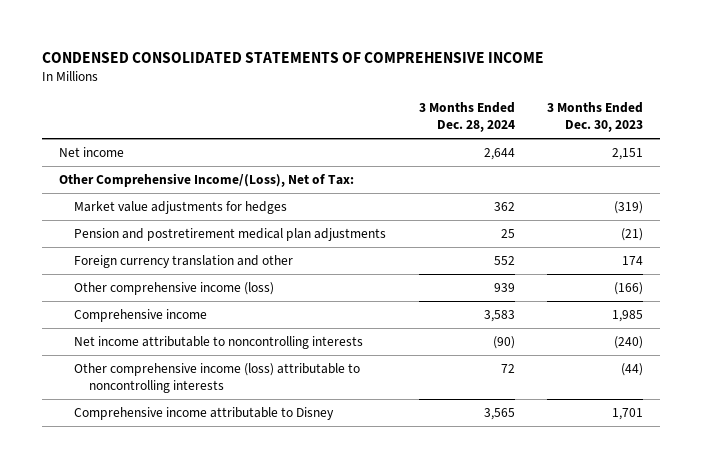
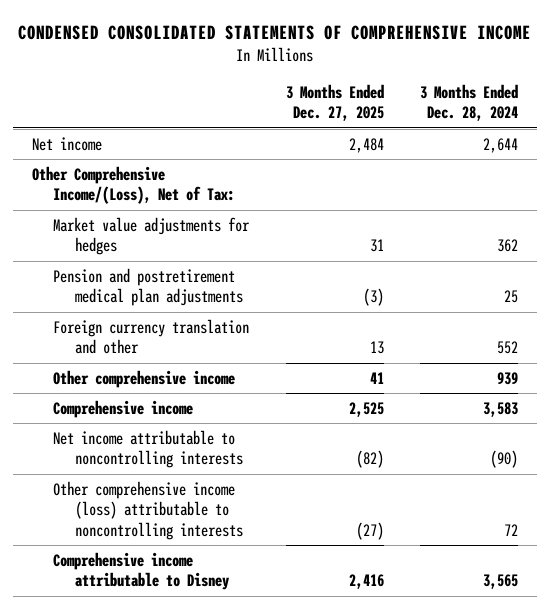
[547,102,644,133] 3 Months Ended Dec. 30, 2023 -> none
none -> [285,83,384,122] 3 Months Ended Dec. 27, 2025
[74,281,275,295] Other comprehensive income (loss) -> [53,369,236,388] Other comprehensive income

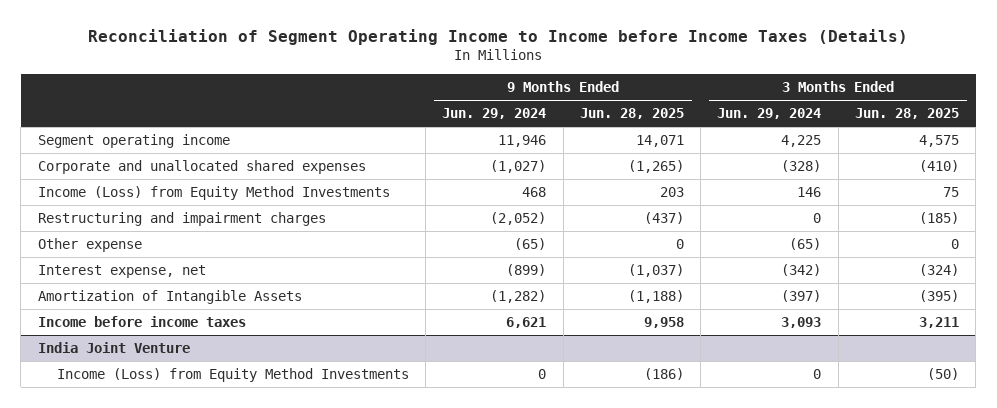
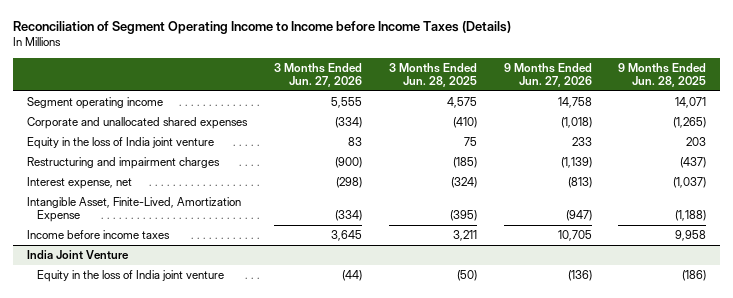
[442,108,547,120] Jun. 29, 2024 -> none
[717,108,822,120] Jun. 29, 2024 -> none
none -> [273,62,362,88] 3 Months Ended Jun. 27, 2026
none -> [503,62,592,88] 9 Months Ended Jun. 27, 2026
[37,186,390,201] Income (Loss) from Equity Method Investments -> [26,137,214,150] Equity in the loss of India joint venture
[37,238,142,253] Other expense -> none
[37,290,302,305] Amortization of Intangible Assets -> [26,197,241,223] Intangible Asset, Finite-Lived, Amortization Expense
[56,368,409,383] Income (Loss) from Equity Method Investments -> [36,270,224,283] Equity in the loss of India joint venture

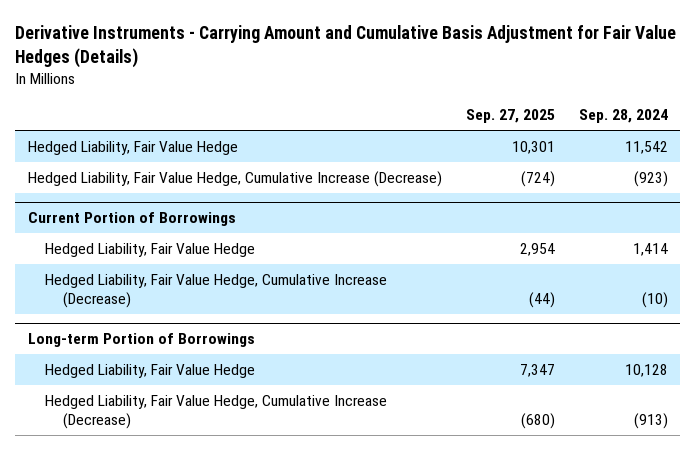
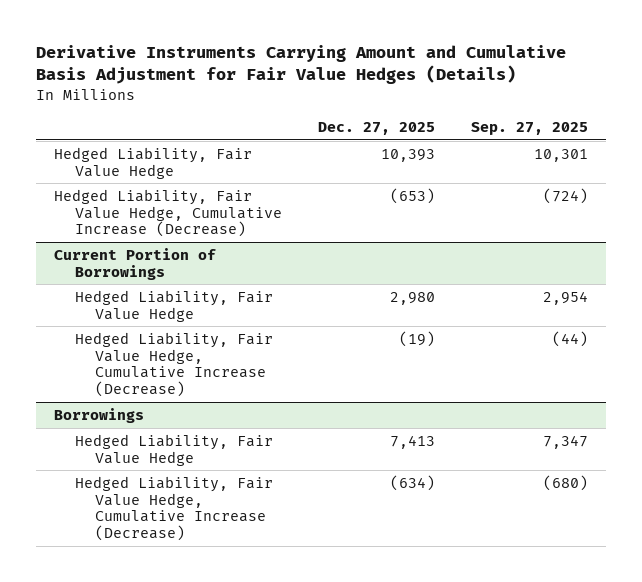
[15,25,677,69] Derivative Instruments - Carrying Amount and Cumulative Basis Adjustment for Fair Value Hedges (Details) -> [36,45,567,85] Derivative Instruments Carrying Amount and Cumulative Basis Adjustment for Fair Value Hedges (Details)
[578,109,668,124] Sep. 28, 2024 -> none
none -> [318,121,436,135] Dec. 27, 2025
[27,333,255,348] Long-term Portion of Borrowings -> [54,407,145,423] Borrowings

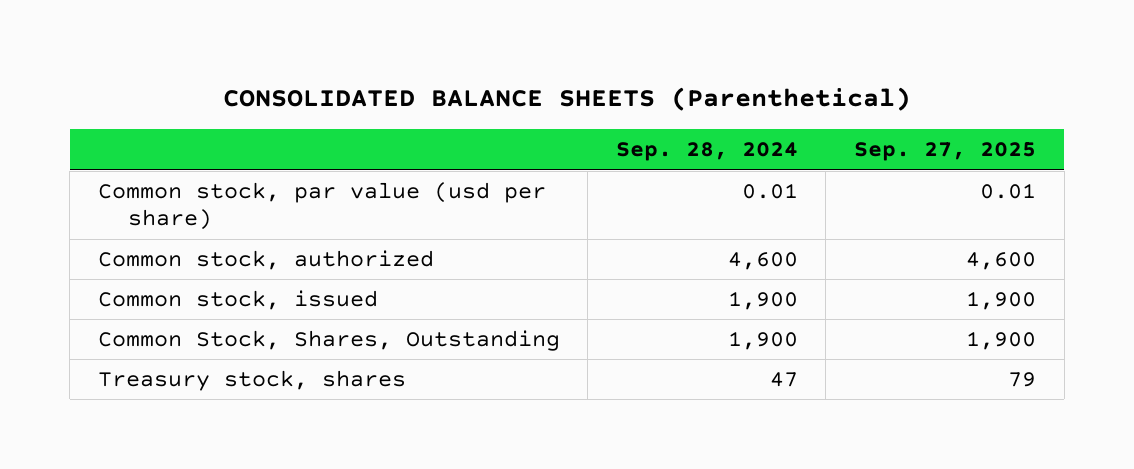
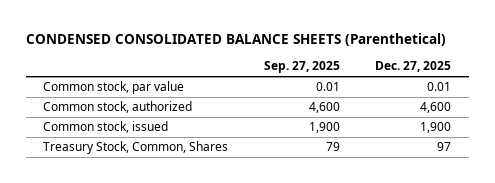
[222,86,911,111] CONSOLIDATED BALANCE SHEETS (Parenthetical) -> [25,33,446,47] CONDENSED CONSOLIDATED BALANCE SHEETS (Parenthetical)
[615,142,798,162] Sep. 28, 2024 -> none
none -> [375,61,452,73] Dec. 27, 2025
[97,182,546,231] Common stock, par value (usd per share) -> [43,81,185,95] Common stock, par value
[97,330,560,352] Common Stock, Shares, Outstanding -> none
[97,370,406,392] Treasury stock, shares -> [43,141,229,155] Treasury Stock, Common, Shares

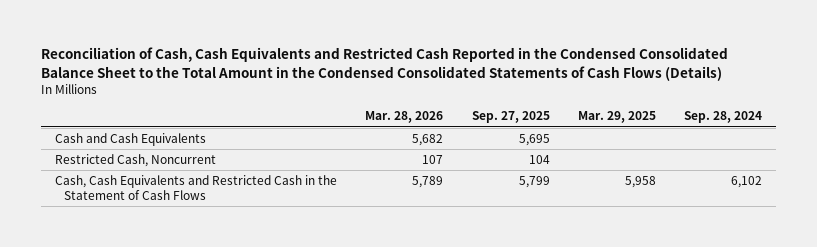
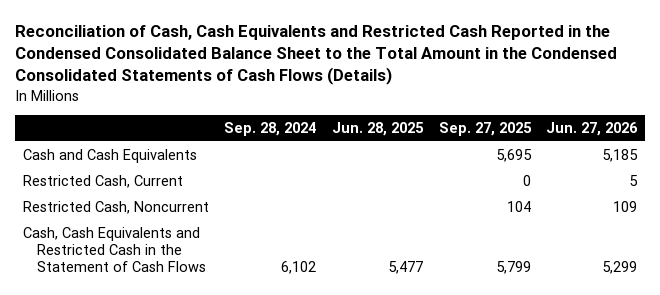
[365,111,444,124] Mar. 28, 2026 -> none
[577,111,656,124] Mar. 29, 2025 -> none
none -> [332,121,425,136] Jun. 28, 2025
none -> [546,121,639,136] Jun. 27, 2026
none -> [22,175,183,189] Restricted Cash, Current

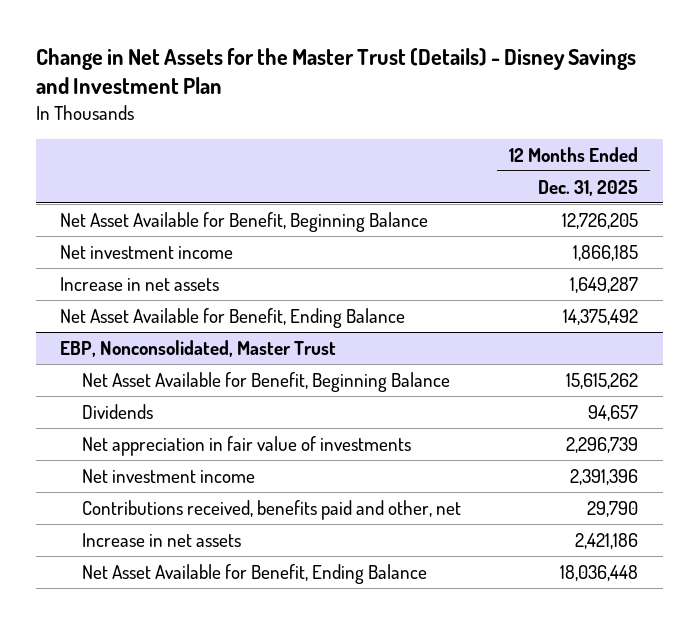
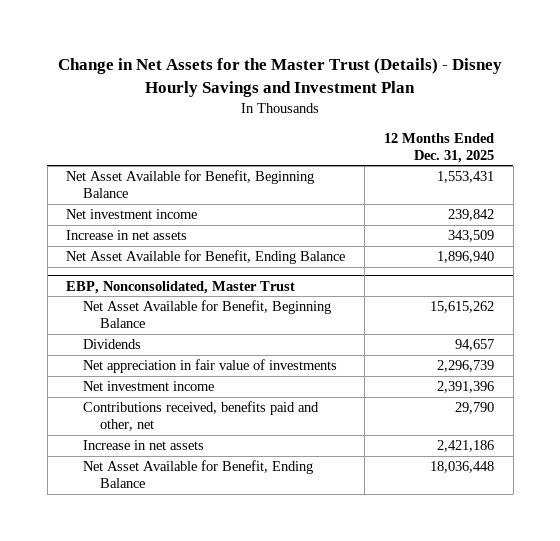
[35,47,636,95] Change in Net Assets for the Master Trust (Details) - Disney Savings and Investment Plan -> [58,57,503,97] Change in Net Assets for the Master Trust (Details) - Disney Hourly Savings and Investment Plan
[562,212,639,229] 12,726,205 -> [436,171,494,184] 1,553,431
[573,244,639,261] 1,866,185 -> [447,209,494,222] 239,842
[570,276,639,293] 1,649,287 -> [447,230,494,243] 343,509
[563,308,639,325] 14,375,492 -> [436,251,494,264] 1,896,940

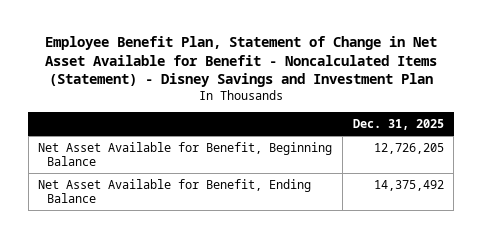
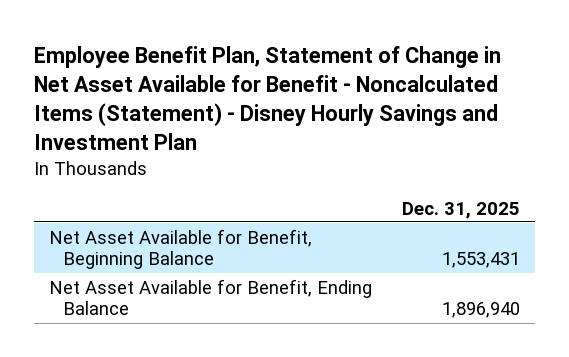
[45,36,438,88] Employee Benefit Plan, Statement of Change in Net Asset Available for Benefit - Noncalculated Items (Statement) - Disney Savings and Investment Plan -> [33,45,501,151] Employee Benefit Plan, Statement of Change in Net Asset Available for Benefit - Noncalculated Items (Statement) - Disney Hourly Savings and Investment Plan
[373,142,444,154] 12,726,205 -> [442,252,521,269] 1,553,431
[373,179,444,191] 14,375,492 -> [442,302,521,319] 1,896,940

